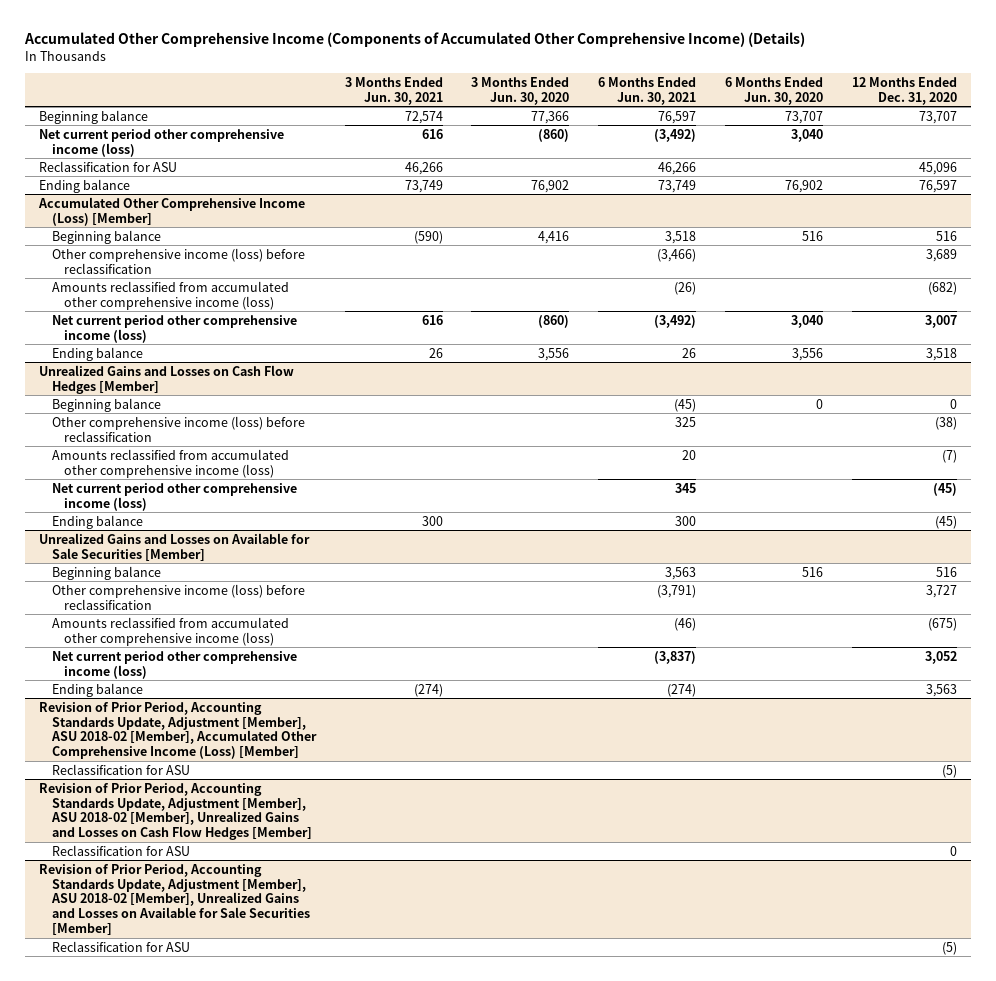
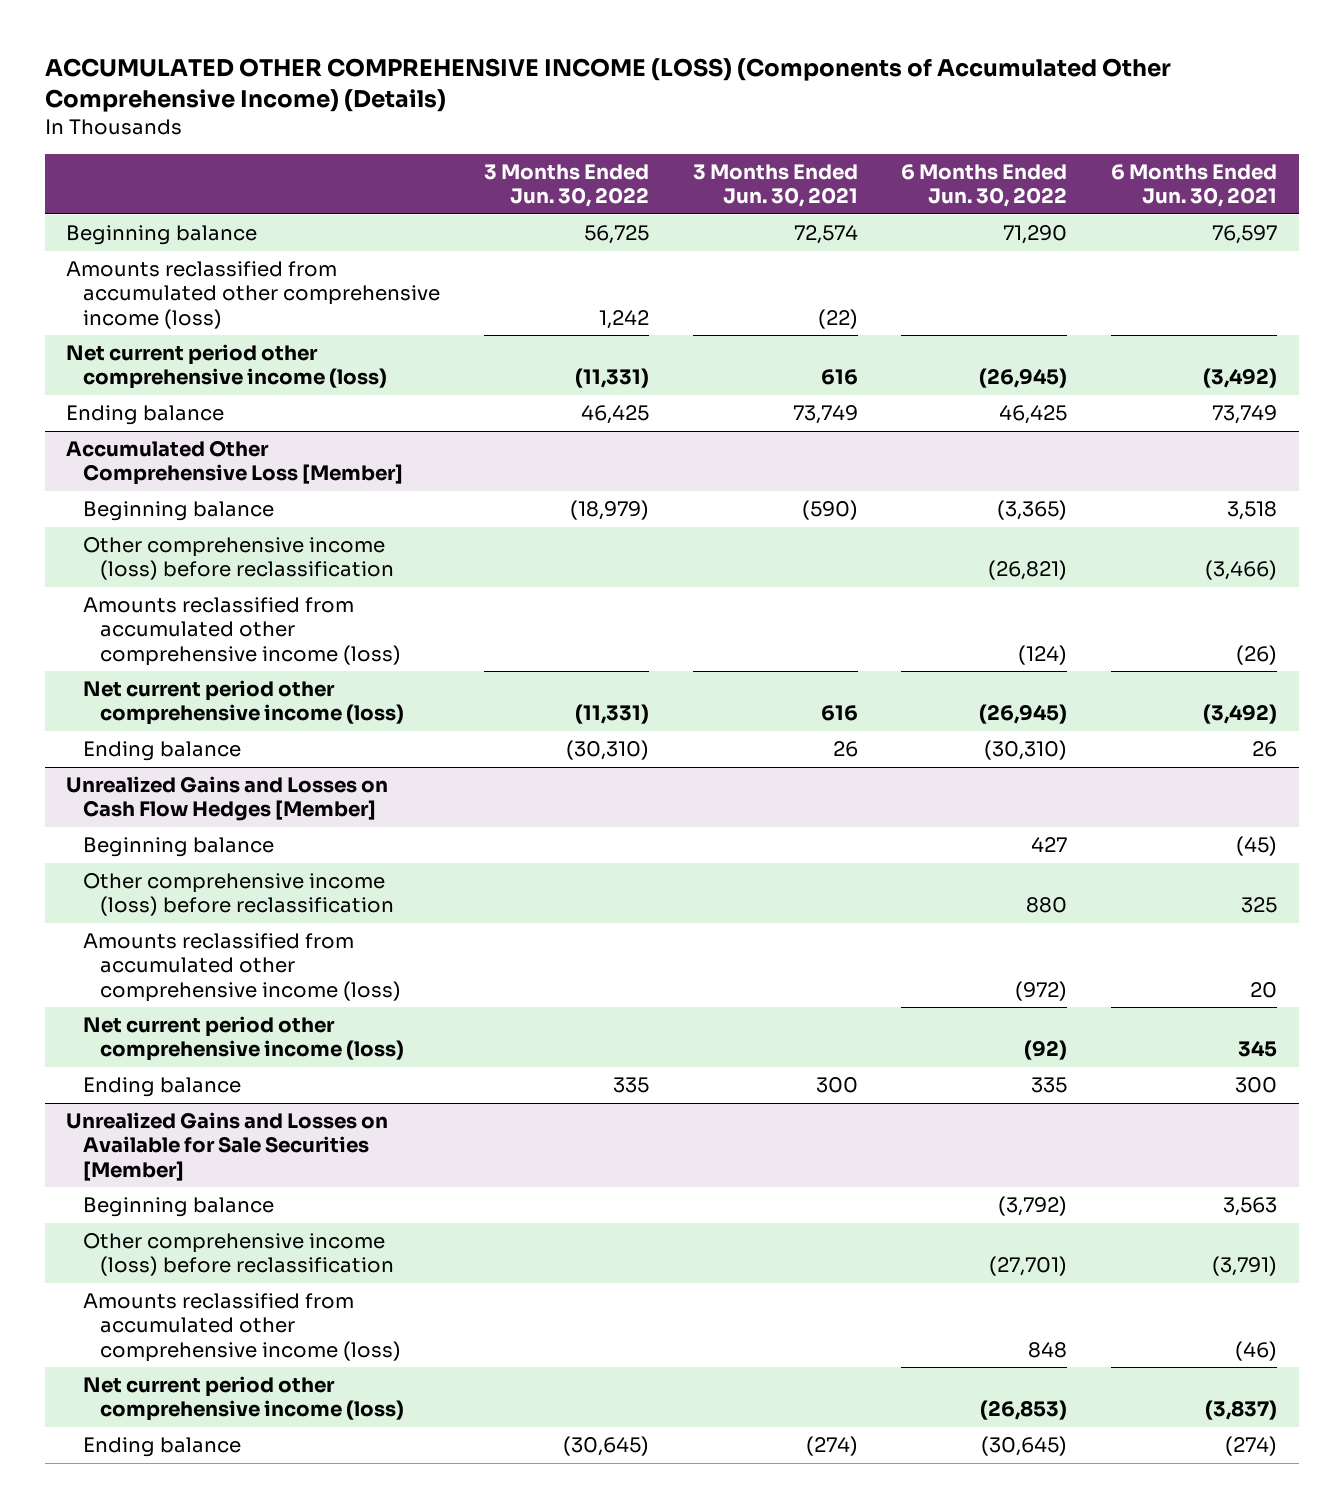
[23,32,805,48] Accumulated Other Comprehensive Income (Components of Accumulated Other Comprehensive Income) (Details) -> [44,57,1171,112] ACCUMULATED OTHER COMPREHENSIVE INCOME (LOSS) (Components of Accumulated Other Comprehensive Income) (Details)
[471,76,570,105] 3 Months Ended Jun. 30, 2020 -> none
[725,76,824,105] 6 Months Ended Jun. 30, 2020 -> none
[851,76,957,105] 12 Months Ended Dec. 31, 2020 -> none
none -> [483,164,649,208] 3 Months Ended Jun. 30, 2022
none -> [901,164,1068,208] 6 Months Ended Jun. 30, 2022
none -> [66,261,441,329] Amounts reclassified from accumulated other comprehensive income (loss)
[39,160,178,172] Reclassification for ASU -> none
[38,196,306,226] Accumulated Other Comprehensive Income (Loss) [Member] -> [66,440,404,486] Accumulated Other Comprehensive Loss [Member]
[39,701,317,760] Revision of Prior Period, Accounting Standards Update, Adjustment [Member], ASU 2018-02 [Member], Accumulated Other Comprehensive Income (Loss) [Member] -> none
[51,763,190,775] Reclassification for ASU -> none
[39,782,312,841] Revision of Prior Period, Accounting Standards Update, Adjustment [Member], ASU 2018-02 [Member], Unrealized Gains and Losses on Cash Flow Hedges [Member] -> none
[51,844,190,856] Reclassification for ASU -> none
[39,863,310,936] Revision of Prior Period, Accounting Standards Update, Adjustment [Member], ASU 2018-02 [Member], Unrealized Gains and Losses on Available for Sale Securities [Member] -> none
[51,940,190,952] Reclassification for ASU -> none

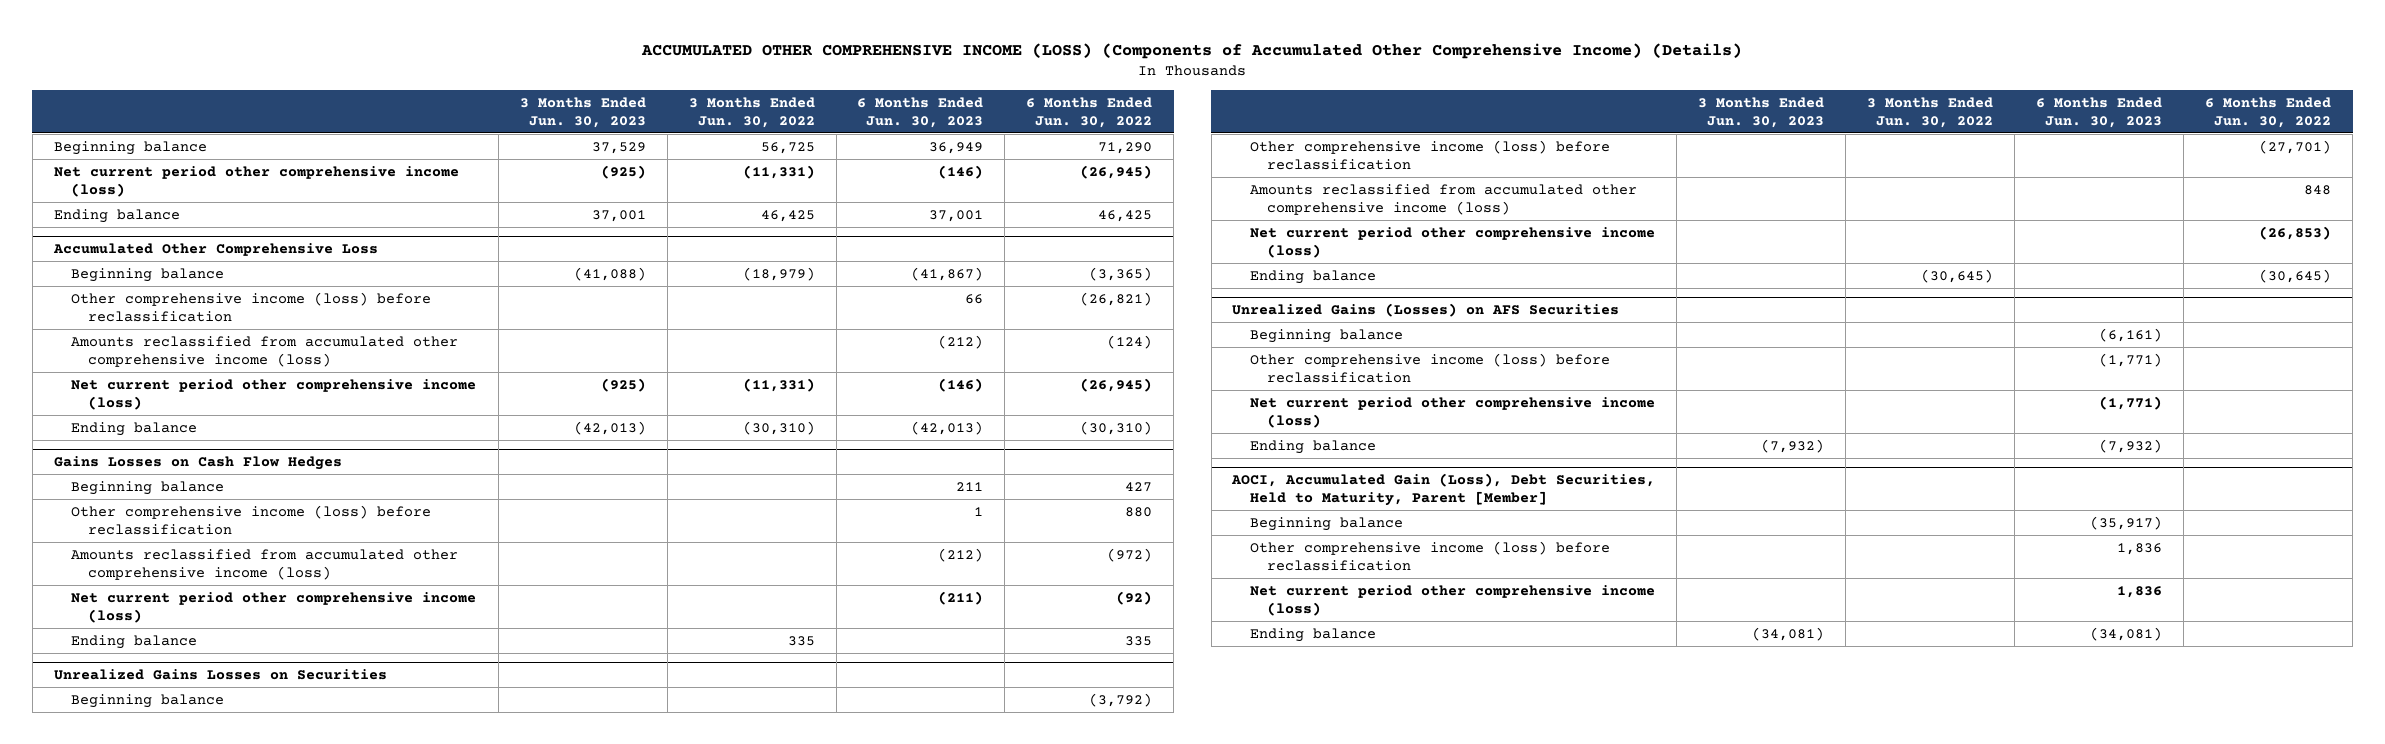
[692,164,858,208] 3 Months Ended Jun. 30, 2021 -> none
[1110,164,1277,208] 6 Months Ended Jun. 30, 2021 -> none
none -> [519,96,646,128] 3 Months Ended Jun. 30, 2023
none -> [857,96,984,128] 6 Months Ended Jun. 30, 2023
[66,261,441,329] Amounts reclassified from accumulated other comprehensive income (loss) -> none
[66,440,404,486] Accumulated Other Comprehensive Loss [Member] -> [52,242,378,256] Accumulated Other Comprehensive Loss
[66,776,389,822] Unrealized Gains and Losses on Cash Flow Hedges [Member] -> [53,455,342,470] Gains Losses on Cash Flow Hedges
[66,1112,389,1181] Unrealized Gains and Losses on Available for Sale Securities [Member] -> [53,668,387,680] Unrealized Gains Losses on Securities
none -> [1232,302,1620,317] Unrealized Gains (Losses) on AFS Securities
none -> [1249,328,1403,343] Beginning balance
none -> [1249,352,1610,383] Other comprehensive income (loss) before reclassification
none -> [1249,396,1655,428] Net current period other comprehensive income (loss)
none -> [1249,439,1376,454] Ending balance
none -> [1231,472,1656,506] AOCI, Accumulated Gain (Loss), Debt Securities, Held to Maturity, Parent [Member]
none -> [1249,516,1403,531] Beginning balance
none -> [1249,540,1610,571] Other comprehensive income (loss) before reclassification
none -> [1249,584,1655,616] Net current period other comprehensive income (loss)
none -> [1249,627,1376,642] Ending balance

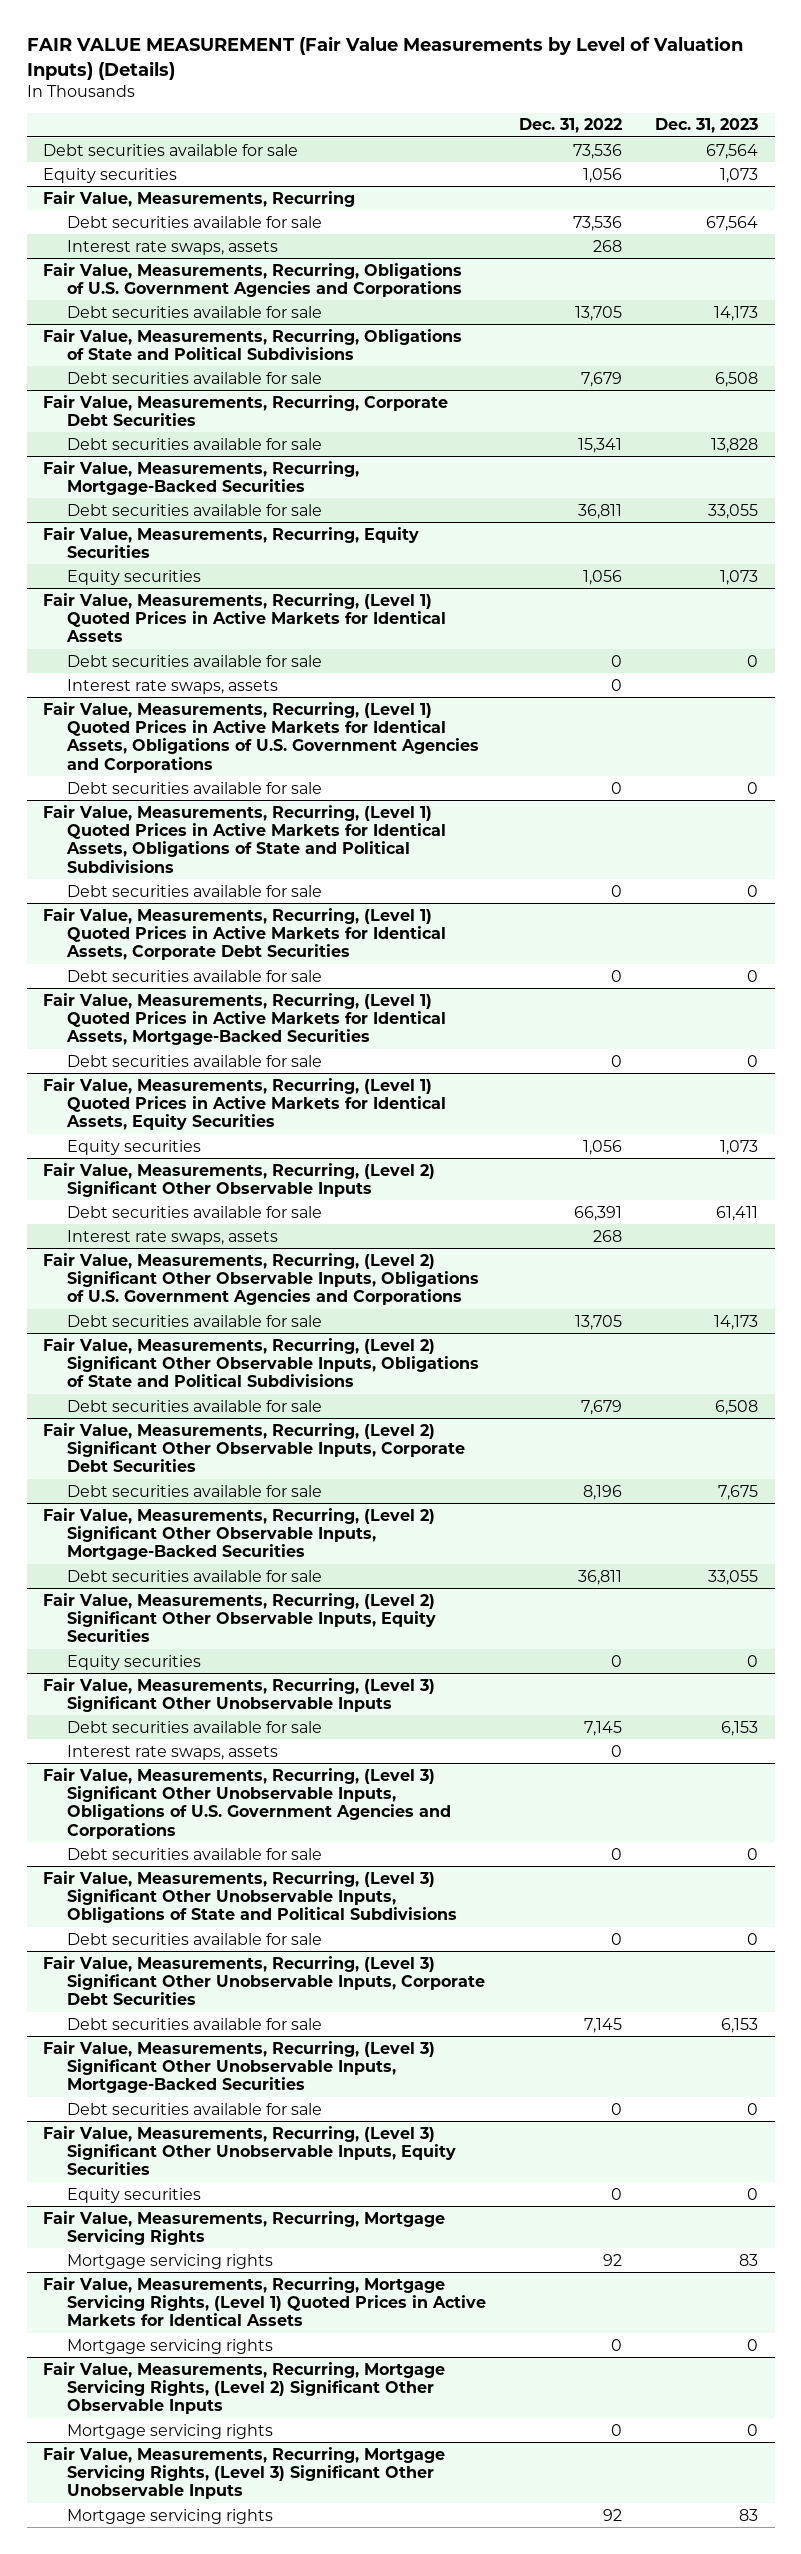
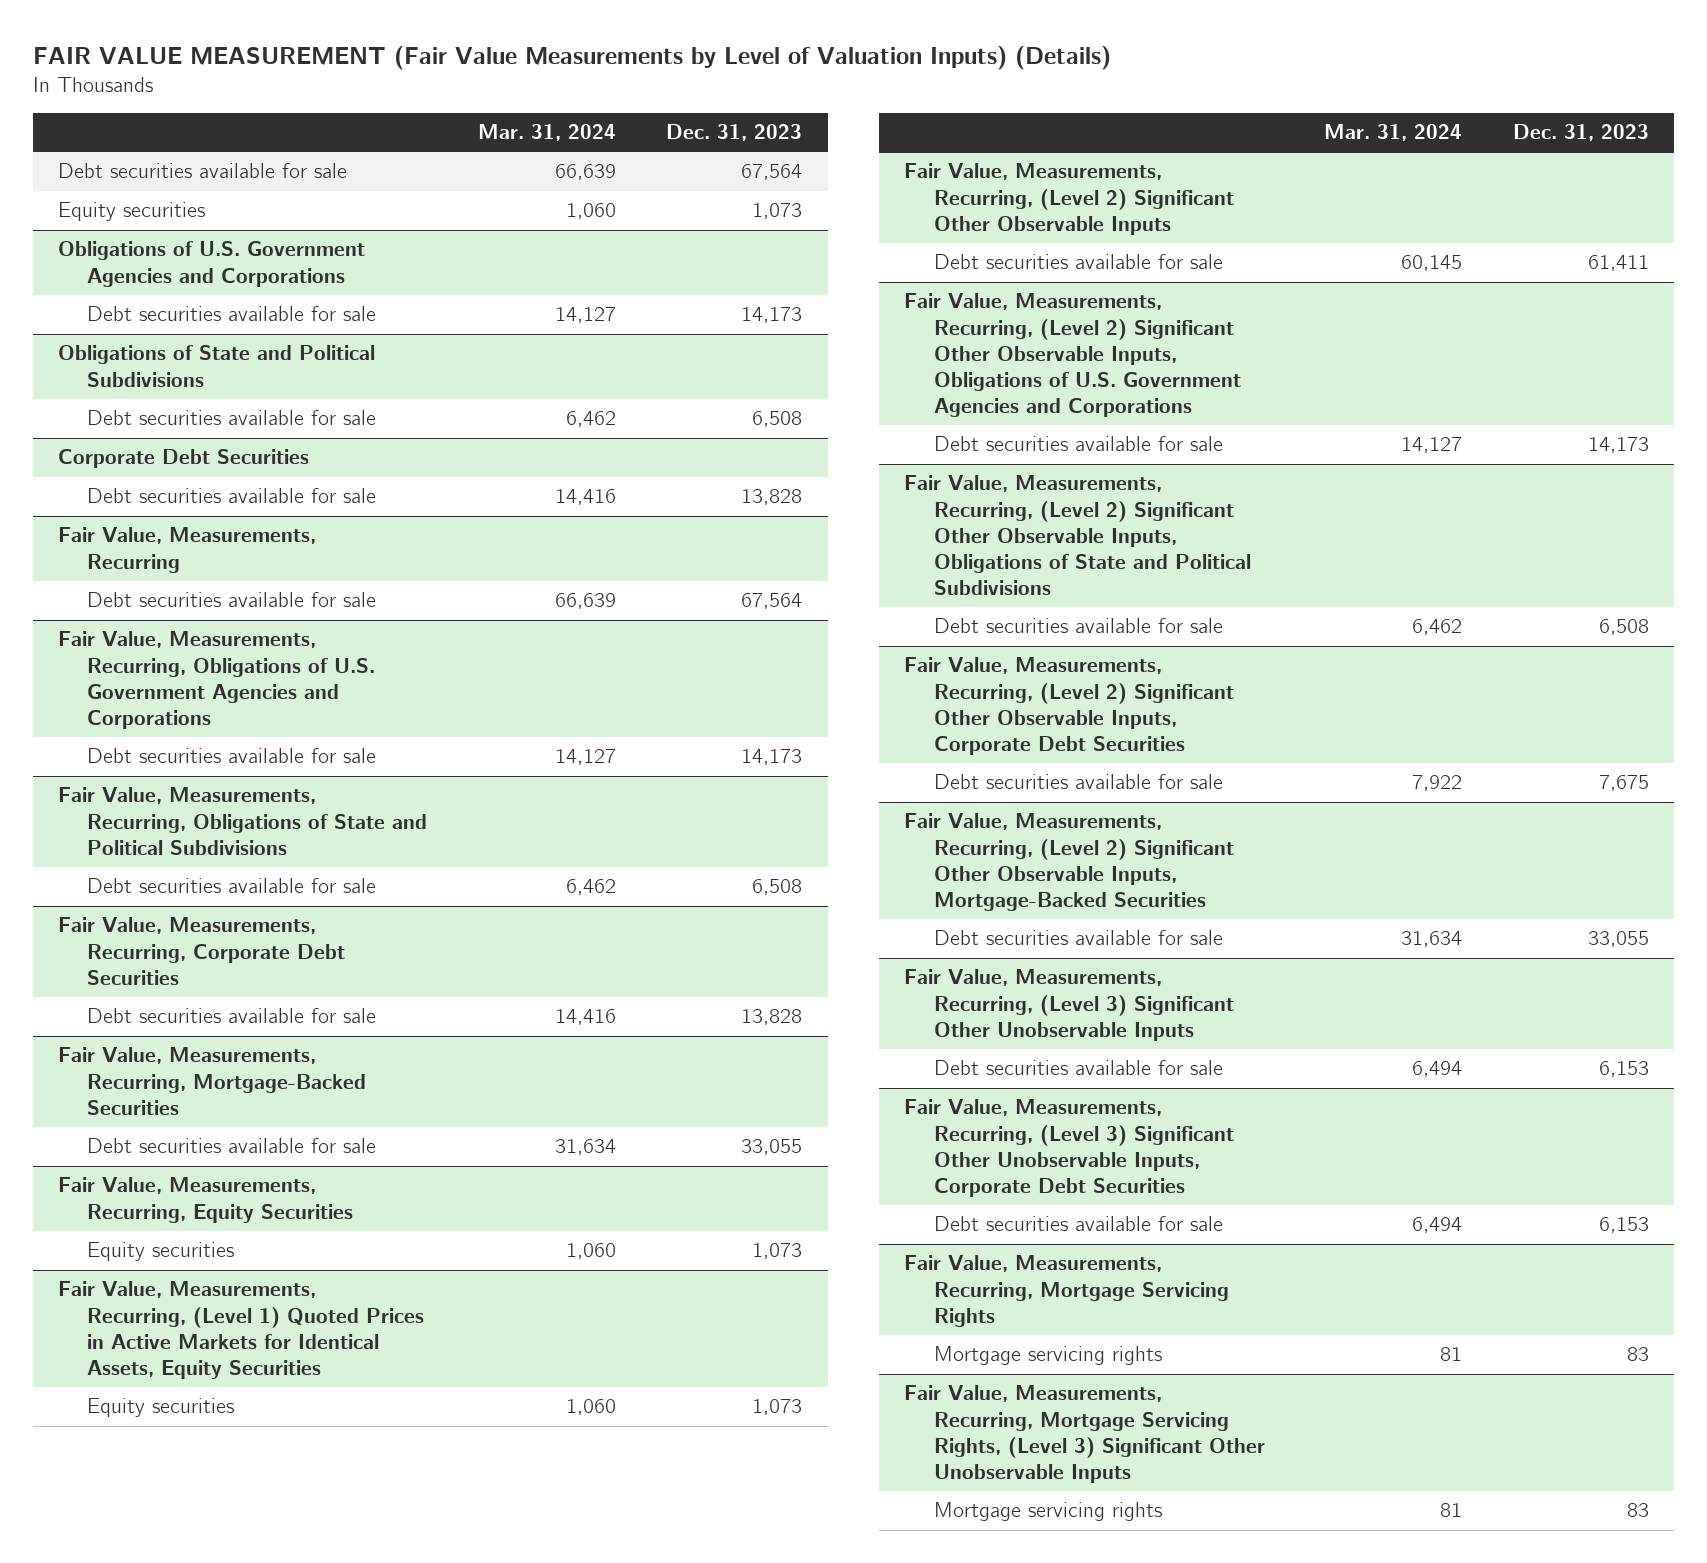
[518,118,622,134] Dec. 31, 2022 -> none
none -> [477,123,616,141] Mar. 31, 2024
none -> [57,241,365,287] Obligations of U.S. Government Agencies and Corporations
none -> [87,306,377,322] Debt securities available for sale
none -> [57,345,375,387] Obligations of State and Political Subdivisions
none -> [87,410,377,426] Debt securities available for sale
none -> [57,449,309,469] Corporate Debt Securities
none -> [87,488,377,504] Debt securities available for sale
[66,239,278,255] Interest rate swaps, assets -> none
[43,592,446,643] Fair Value, Measurements, Recurring, (Level 1) Quoted Prices in Active Markets for Identical Assets -> none
[66,654,322,667] Debt securities available for sale -> none
[66,678,278,694] Interest rate swaps, assets -> none
[43,701,479,773] Fair Value, Measurements, Recurring, (Level 1) Quoted Prices in Active Markets for Identical Assets, Obligations of U.S. Government Agencies and Corporations -> none
[66,781,322,794] Debt securities available for sale -> none
[43,804,446,873] Fair Value, Measurements, Recurring, (Level 1) Quoted Prices in Active Markets for Identical Assets, Obligations of State and Political Subdivisions -> none
[66,884,322,897] Debt securities available for sale -> none
[43,907,446,961] Fair Value, Measurements, Recurring, (Level 1) Quoted Prices in Active Markets for Identical Assets, Corporate Debt Securities -> none
[66,969,322,982] Debt securities available for sale -> none
[43,992,446,1046] Fair Value, Measurements, Recurring, (Level 1) Quoted Prices in Active Markets for Identical Assets, Mortgage-Backed Securities -> none
[66,1054,322,1067] Debt securities available for sale -> none
[66,1229,278,1245] Interest rate swaps, assets -> none
[43,1592,436,1643] Fair Value, Measurements, Recurring, (Level 2) Significant Other Observable Inputs, Equity Securities -> none
[66,1654,201,1670] Equity securities -> none
[66,1744,278,1760] Interest rate swaps, assets -> none
[43,1767,451,1839] Fair Value, Measurements, Recurring, (Level 3) Significant Other Unobservable Inputs, Obligations of U.S. Government Agencies and Corporations -> none
[66,1847,322,1860] Debt securities available for sale -> none
[43,1870,457,1924] Fair Value, Measurements, Recurring, (Level 3) Significant Other Unobservable Inputs, Obligations of State and Political Subdivisions -> none
[66,1932,322,1945] Debt securities available for sale -> none
[43,2040,436,2094] Fair Value, Measurements, Recurring, (Level 3) Significant Other Unobservable Inputs, Mortgage-Backed Securities -> none
[66,2102,322,2115] Debt securities available for sale -> none
[43,2125,456,2176] Fair Value, Measurements, Recurring, (Level 3) Significant Other Unobservable Inputs, Equity Securities -> none
[66,2187,201,2203] Equity securities -> none
[43,2276,486,2327] Fair Value, Measurements, Recurring, Mortgage Servicing Rights, (Level 1) Quoted Prices in Active Markets for Identical Assets -> none
[66,2338,273,2354] Mortgage servicing rights -> none
[43,2361,446,2415] Fair Value, Measurements, Recurring, Mortgage Servicing Rights, (Level 2) Significant Other Observable Inputs -> none
[66,2423,273,2439] Mortgage servicing rights -> none

